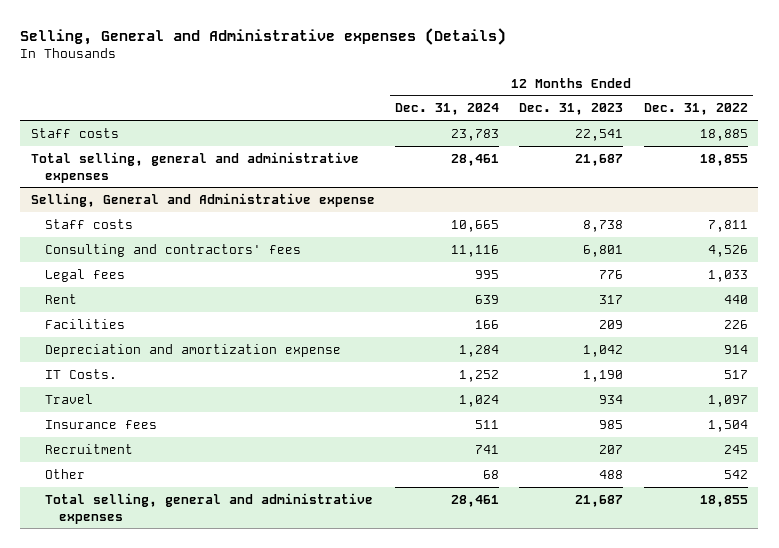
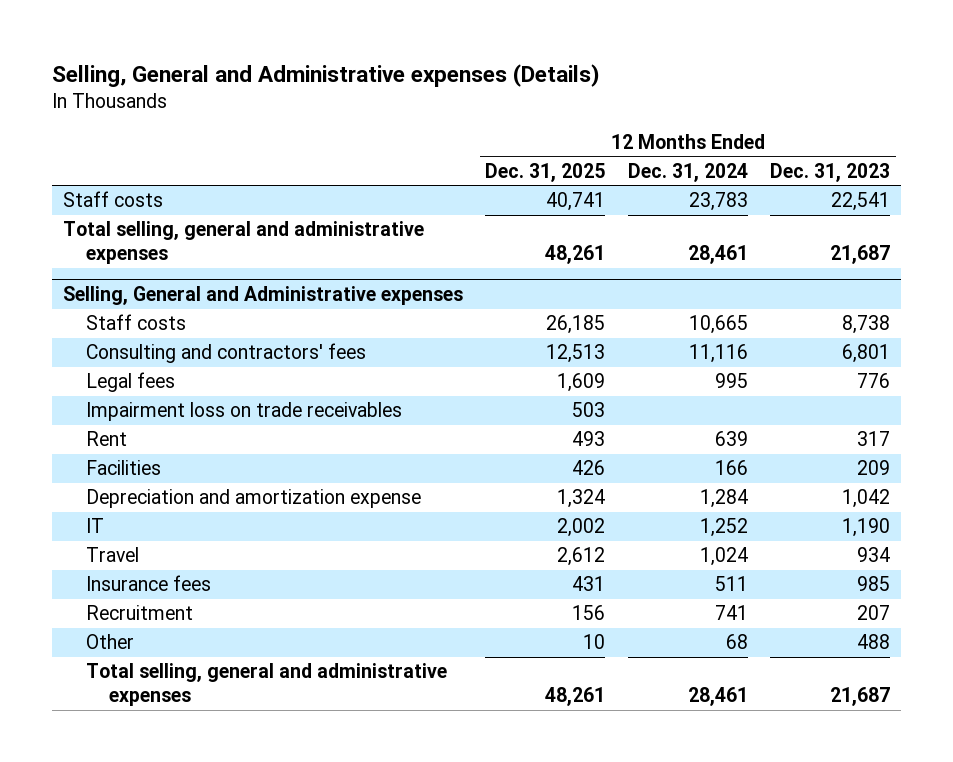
[643,103,748,116] Dec. 31, 2022 -> none
none -> [485,162,606,182] Dec. 31, 2025
[30,192,375,207] Selling, General and Administrative expense -> [62,286,463,306] Selling, General and Administrative expenses
none -> [85,402,402,422] Impairment loss on trade receivables
[44,368,117,379] IT Costs. -> [85,518,104,534] IT

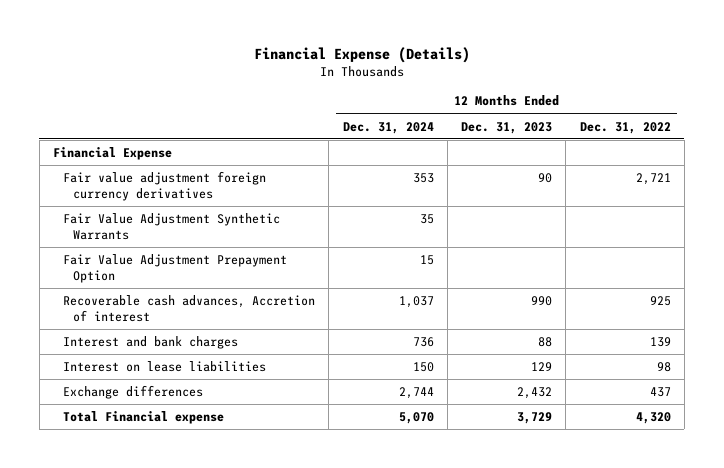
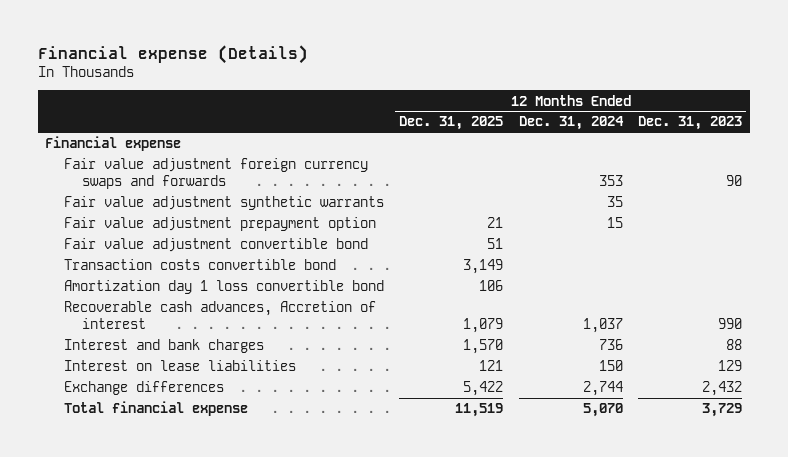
[253,46,470,63] Financial Expense (Details) -> [37,44,308,64] Financial expense (Details)
[579,121,671,134] Dec. 31, 2022 -> none
none -> [399,116,504,131] Dec. 31, 2025
[53,147,173,161] Financial Expense -> [45,136,182,152] Financial expense
[63,171,267,201] Fair value adjustment foreign currency derivatives -> [63,158,368,190] Fair value adjustment foreign currency swaps and forwards
[63,213,281,240] Fair Value Adjustment Synthetic Warrants -> [63,196,384,211] Fair value adjustment synthetic warrants
[63,254,288,283] Fair Value Adjustment Prepayment Option -> [63,217,376,232] Fair value adjustment prepayment option
none -> [63,238,368,253] Fair value adjustment convertible bond
none -> [63,259,336,271] Transaction costs convertible bond
none -> [63,280,384,295] Amortization day 1 loss convertible bond
[63,411,225,425] Total Financial expense -> [63,401,248,417] Total financial expense

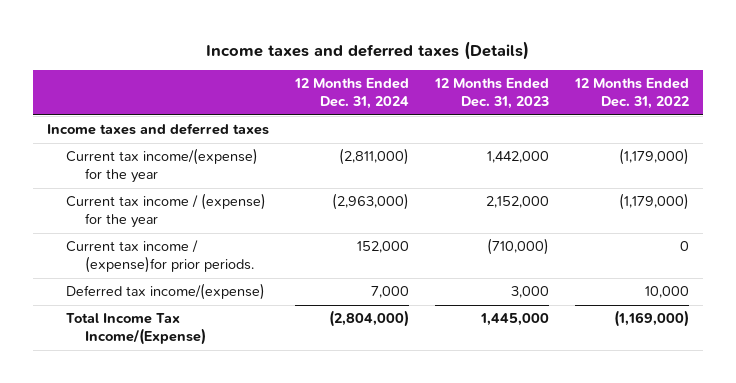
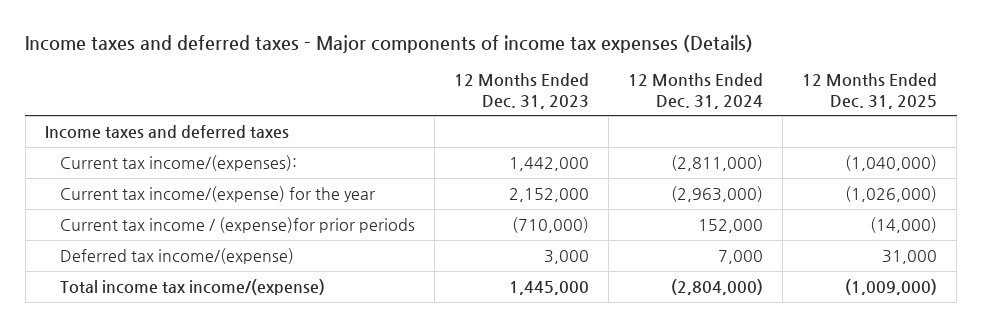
[206,40,530,60] Income taxes and deferred taxes (Details) -> [25,35,754,54] Income taxes and deferred taxes - Major components of income tax expenses (Details)
[574,78,690,110] 12 Months Ended Dec. 31, 2022 -> none
none -> [802,73,938,109] 12 Months Ended Dec. 31, 2025
[66,193,267,229] Current tax income / (expense) for the year -> none
none -> [60,154,298,171] Current tax income/(expenses):
[338,148,409,166] (2,811,000) -> [671,185,764,202] (2,963,000)
[487,151,550,164] 1,442,000 -> [509,187,590,202] 2,152,000
[66,240,255,274] Current tax income / (expense)for prior periods. -> [60,216,416,233] Current tax income / (expense)for prior periods
[66,313,207,346] Total Income Tax Income/(Expense) -> [60,278,326,295] Total income tax income/(expense)

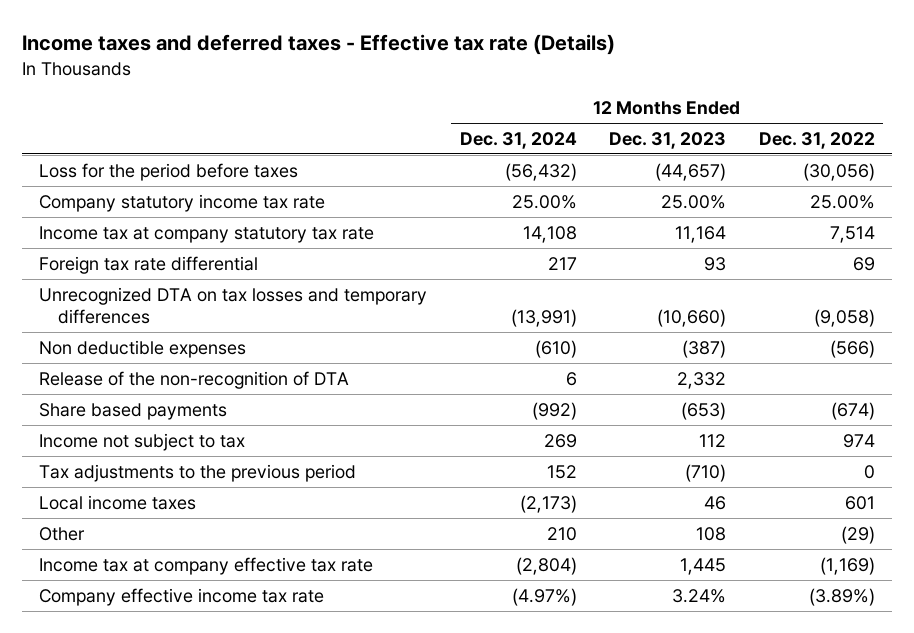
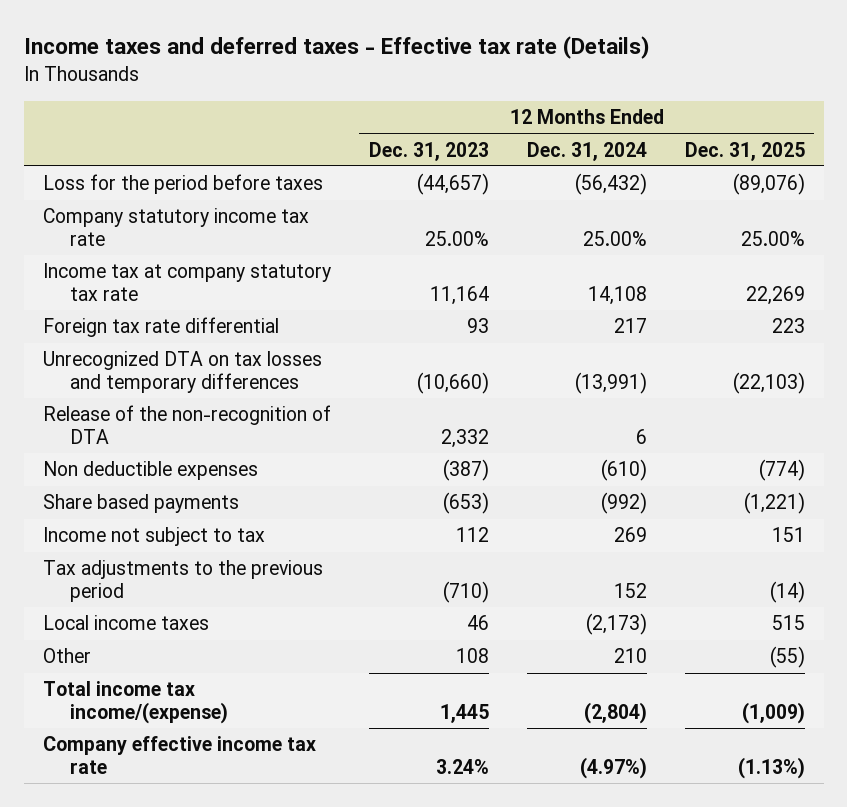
[759,131,876,149] Dec. 31, 2022 -> none
none -> [684,141,805,161] Dec. 31, 2025
[38,339,246,358] Non deductible expenses -> [42,461,258,481] Non deductible expenses
[38,556,373,575] Income tax at company effective tax rate -> [42,681,229,725] Total income tax income/(expense)

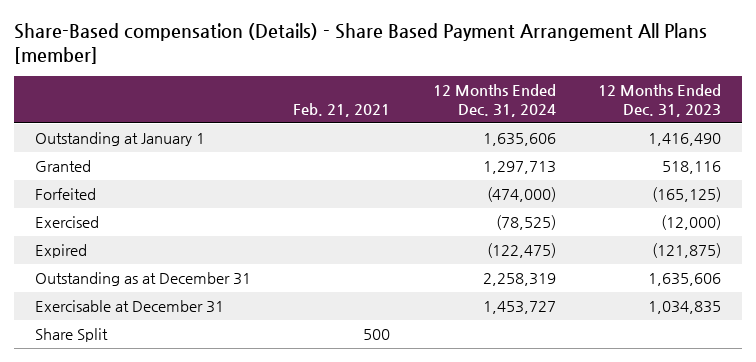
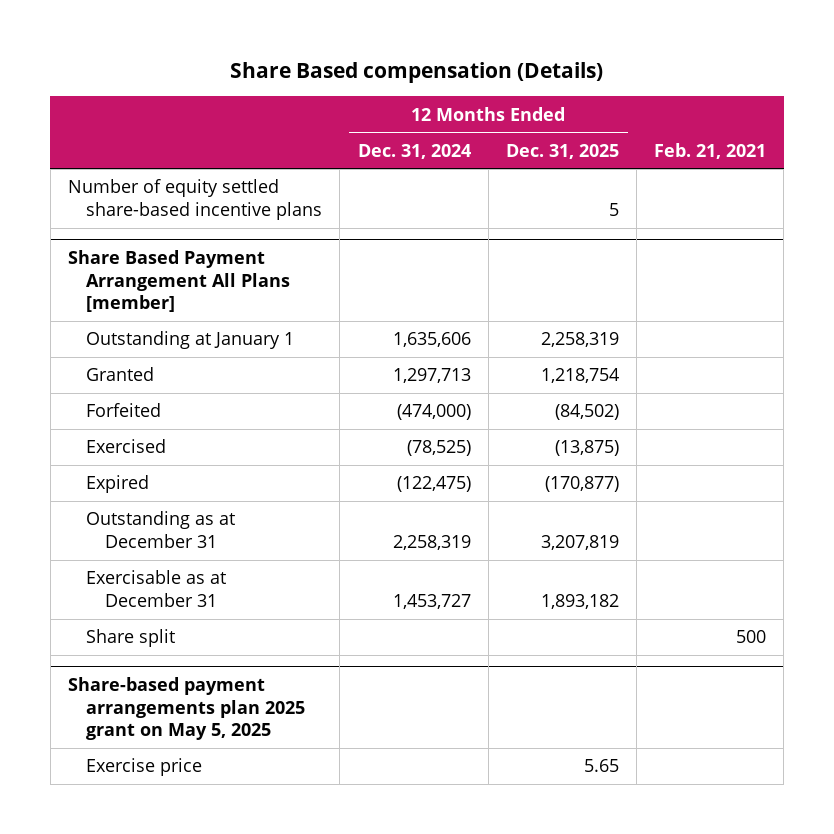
[13,23,707,64] Share-Based compensation (Details) - Share Based Payment Arrangement All Plans [member] -> [229,62,603,84] Share Based compensation (Details)
[597,84,721,118] 12 Months Ended Dec. 31, 2023 -> none
none -> [505,143,619,159] Dec. 31, 2025
none -> [67,179,323,221] Number of equity settled share-based incentive plans
none -> [67,249,291,313] Share Based Payment Arrangement All Plans [member]
[35,300,225,314] Exercisable at December 31 -> [86,570,227,608] Exercisable as at December 31
[35,328,109,343] Share Split -> [86,629,176,648] Share split
none -> [67,676,306,741] Share-based payment arrangements plan 2025 grant on May 5, 2025
none -> [86,758,203,777] Exercise price

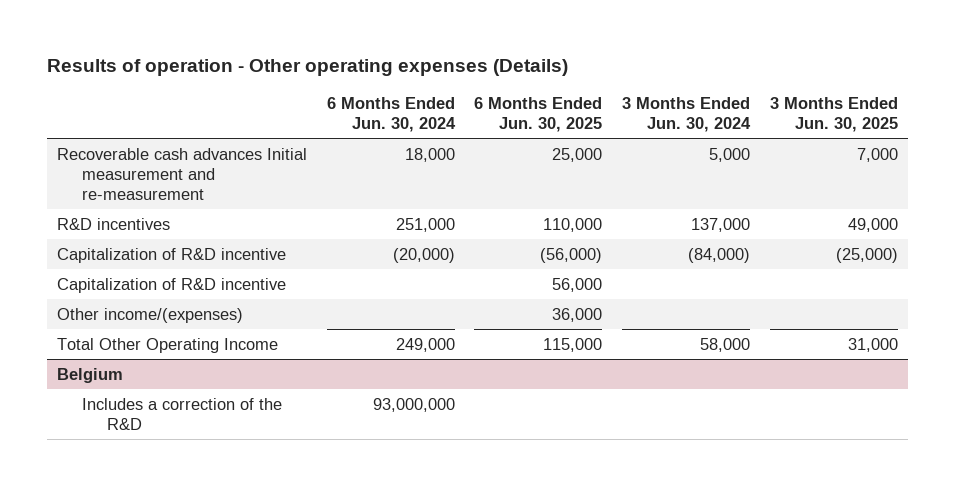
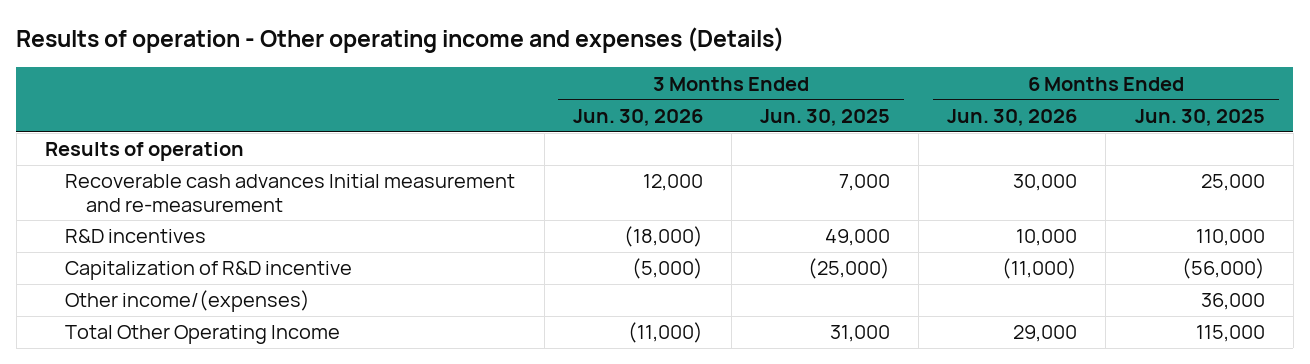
[46,59,568,77] Results of operation - Other operating expenses (Details) -> [16,27,785,54] Results of operation - Other operating income and expenses (Details)
[326,97,456,133] 6 Months Ended Jun. 30, 2024 -> none
[622,97,752,133] 3 Months Ended Jun. 30, 2024 -> none
none -> [572,108,703,126] Jun. 30, 2026
none -> [947,108,1078,126] Jun. 30, 2026
none -> [44,142,244,162] Results of operation
[56,277,286,293] Capitalization of R&D incentive -> none
[56,367,123,383] Belgium -> none
[81,397,282,430] Includes a correction of the R&D -> none

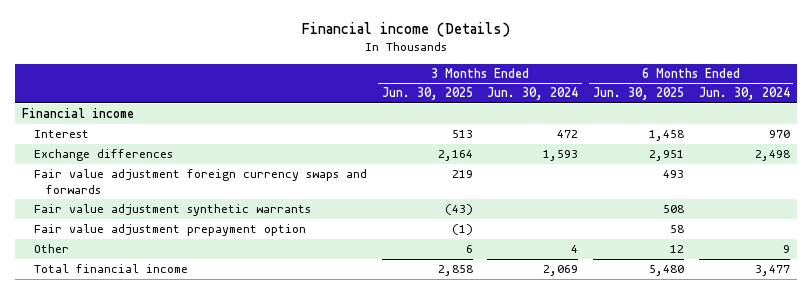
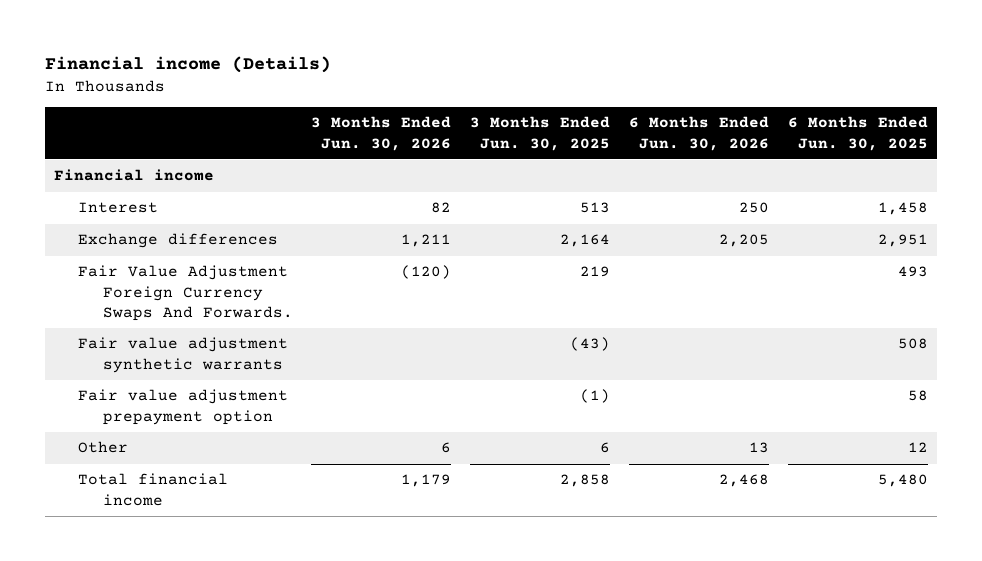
[487,87,579,101] Jun. 30, 2024 -> none
[698,87,790,101] Jun. 30, 2024 -> none
none -> [311,116,452,151] 3 Months Ended Jun. 30, 2026
none -> [628,116,769,151] 6 Months Ended Jun. 30, 2026
[33,169,367,194] Fair value adjustment foreign currency swaps and forwards -> [78,265,293,321] Fair Value Adjustment Foreign Currency Swaps And Forwards.

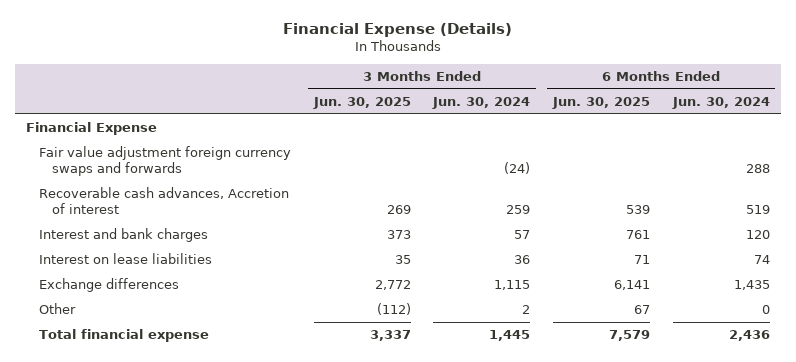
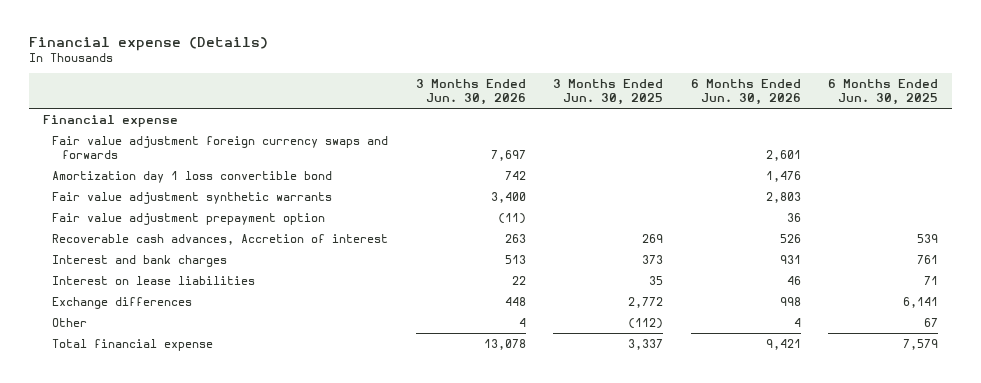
[282,23,512,38] Financial Expense (Details) -> [29,36,269,51] Financial expense (Details)
[432,96,531,109] Jun. 30, 2024 -> none
[671,96,770,109] Jun. 30, 2024 -> none
none -> [415,78,526,106] 3 Months Ended Jun. 30, 2026
none -> [690,78,801,106] 6 Months Ended Jun. 30, 2026
[26,122,158,136] Financial Expense -> [42,114,178,127] Financial expense
none -> [52,170,333,183] Amortization day 1 loss convertible bond
none -> [52,191,333,204] Fair value adjustment synthetic warrants
none -> [52,212,326,225] Fair value adjustment prepayment option

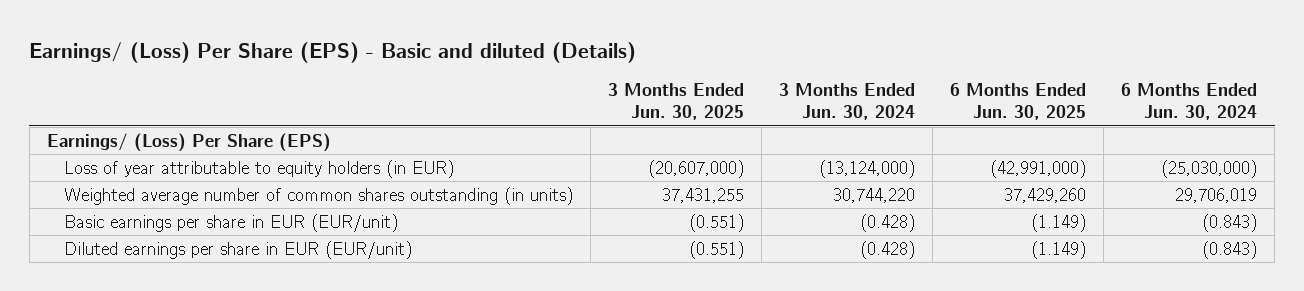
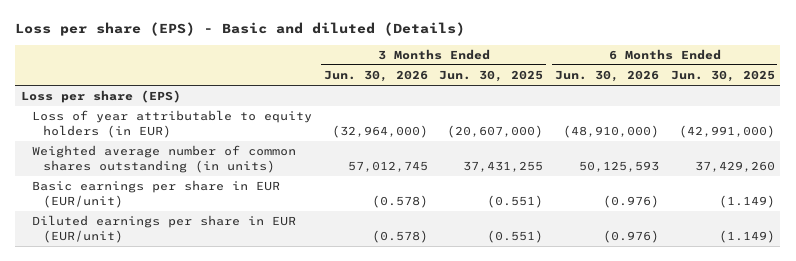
[29,41,637,63] Earnings/ (Loss) Per Share (EPS) - Basic and diluted (Details) -> [15,22,466,37] Loss per share (EPS) - Basic and diluted (Details)
[779,82,916,121] 3 Months Ended Jun. 30, 2024 -> none
[1121,82,1258,121] 6 Months Ended Jun. 30, 2024 -> none
none -> [323,69,428,82] Jun. 30, 2026
none -> [554,69,659,82] Jun. 30, 2026
[46,132,331,152] Earnings/ (Loss) Per Share (EPS) -> [21,90,182,104] Loss per share (EPS)

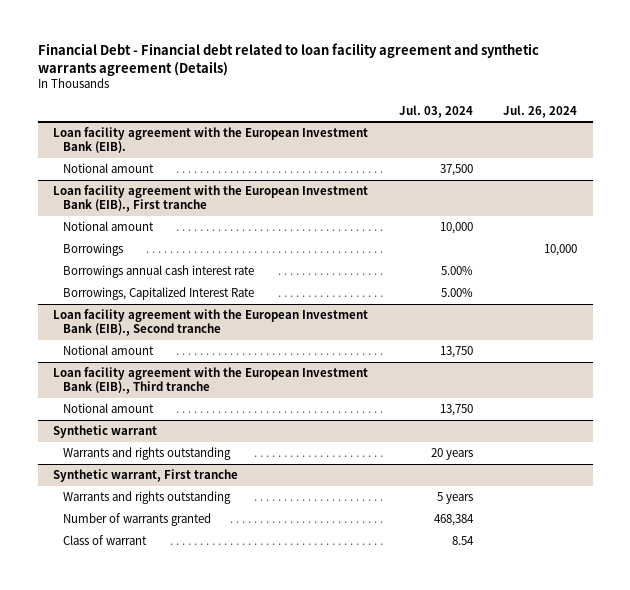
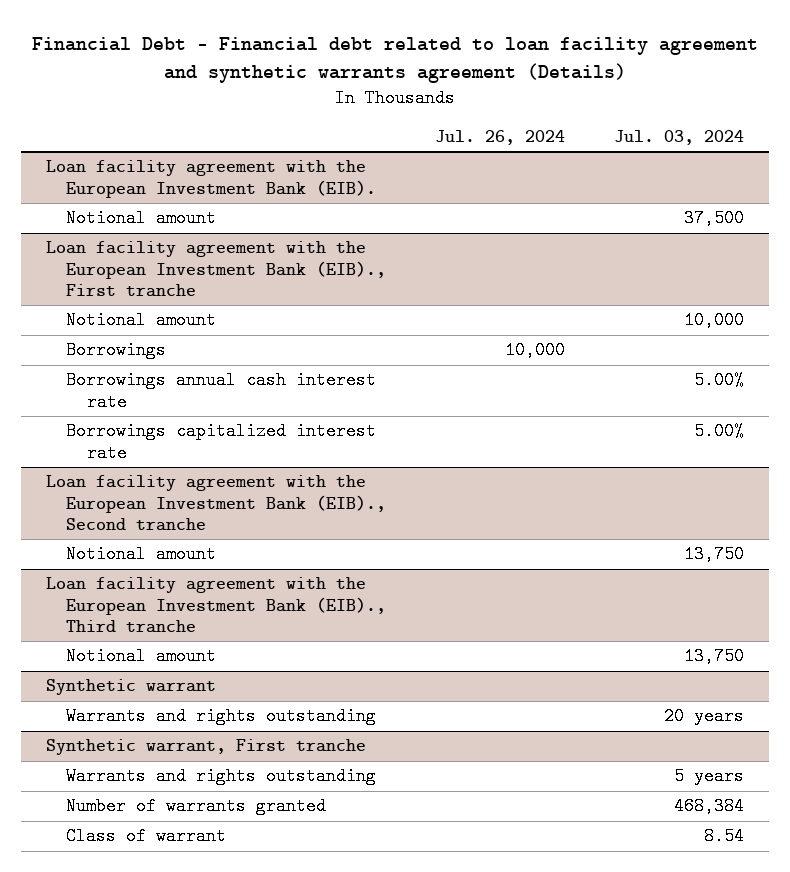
[63,286,255,300] Borrowings, Capitalized Interest Rate -> [66,422,377,462] Borrowings capitalized interest rate

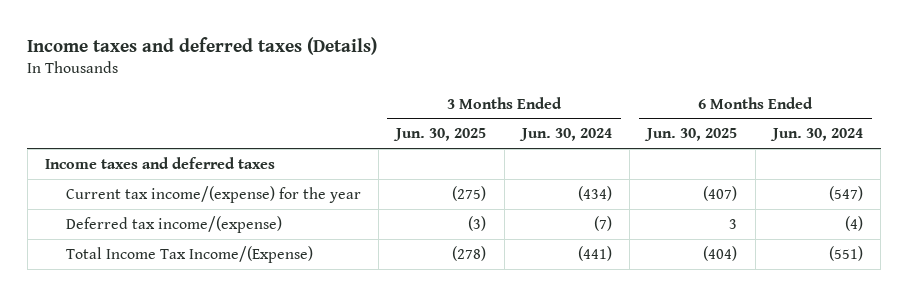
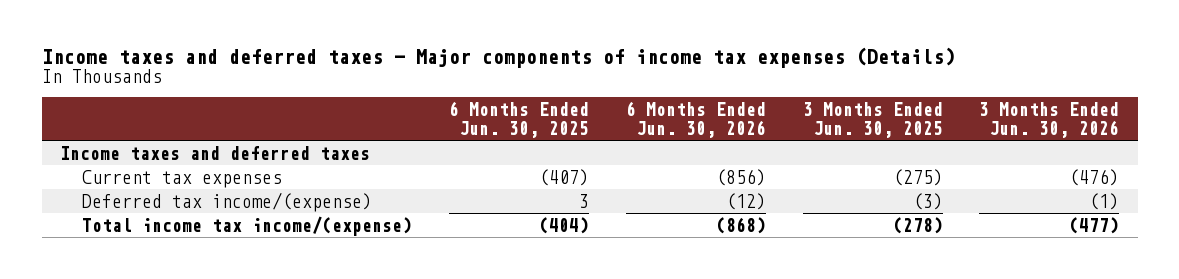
[27,36,378,55] Income taxes and deferred taxes (Details) -> [41,46,955,68] Income taxes and deferred taxes - Major components of income tax expenses (Details)
[518,128,612,142] Jun. 30, 2024 -> none
[769,128,863,142] Jun. 30, 2024 -> none
none -> [625,101,766,138] 6 Months Ended Jun. 30, 2026
none -> [979,102,1120,138] 3 Months Ended Jun. 30, 2026
[65,185,361,203] Current tax income/(expense) for the year -> [82,169,283,188] Current tax expenses
[65,245,313,263] Total Income Tax Income/(Expense) -> [82,215,413,236] Total income tax income/(expense)

